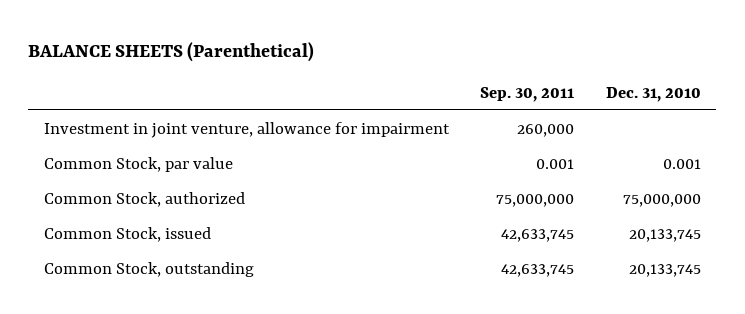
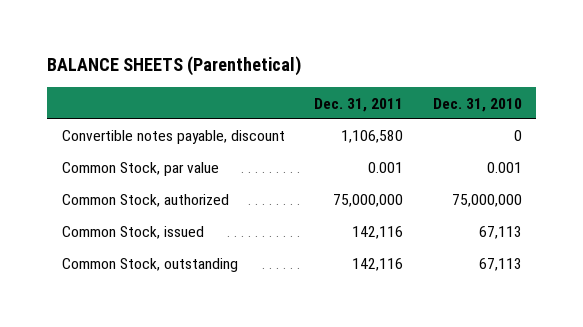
[480,86,575,102] Sep. 30, 2011 -> none
none -> [314,97,404,112] Dec. 31, 2011
[43,121,450,138] Investment in joint venture, allowance for impairment -> none
none -> [61,130,285,145] Convertible notes payable, discount
[628,228,701,242] 20,133,745 -> [478,226,522,240] 67,113
[628,263,701,277] 20,133,745 -> [478,258,522,272] 67,113

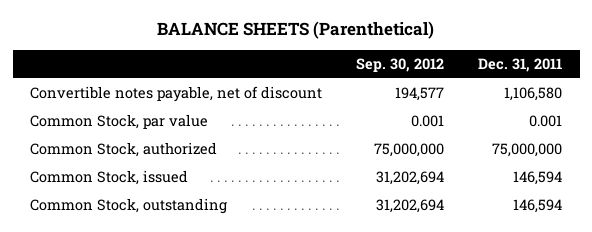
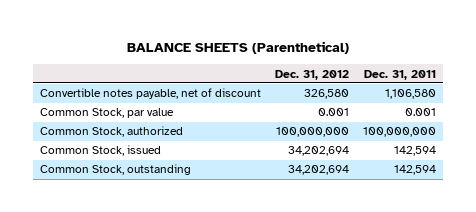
[356,58,445,73] Sep. 30, 2012 -> none
none -> [275,69,350,80] Dec. 31, 2012
[492,143,563,158] 75,000,000 -> [363,127,437,138] 100,000,000
[513,171,563,186] 146,594 -> [394,146,437,157] 142,594
[513,199,563,214] 146,594 -> [394,165,437,176] 142,594

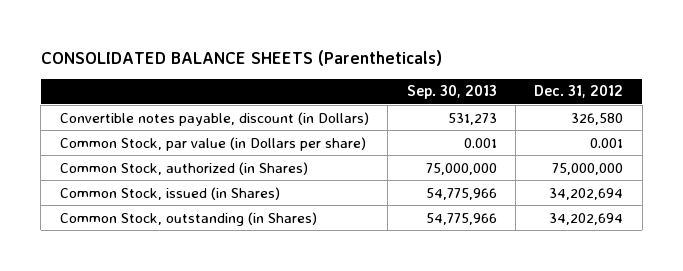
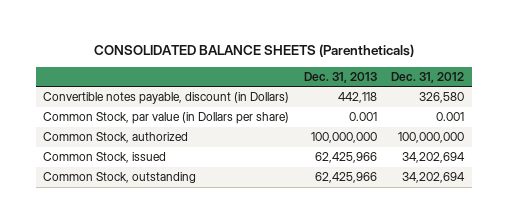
[406,85,497,100] Sep. 30, 2013 -> none
none -> [303,71,377,83] Dec. 31, 2013
[59,161,308,175] Common Stock, authorized (in Shares) -> [43,132,189,144] Common Stock, authorized
[552,162,624,175] 75,000,000 -> [398,132,465,144] 100,000,000
[59,186,280,200] Common Stock, issued (in Shares) -> [43,152,167,164] Common Stock, issued
[59,211,317,226] Common Stock, outstanding (in Shares) -> [43,172,197,184] Common Stock, outstanding

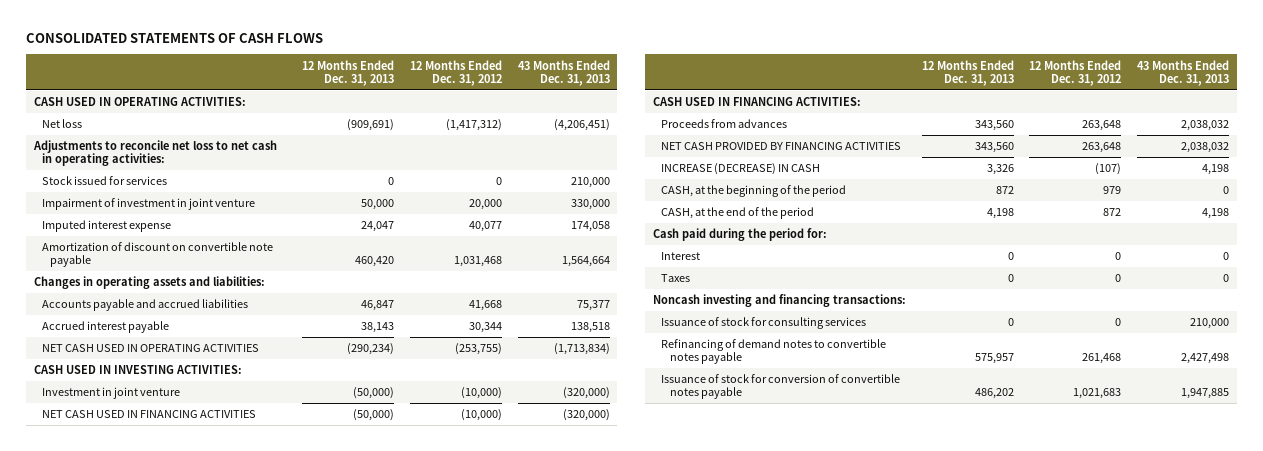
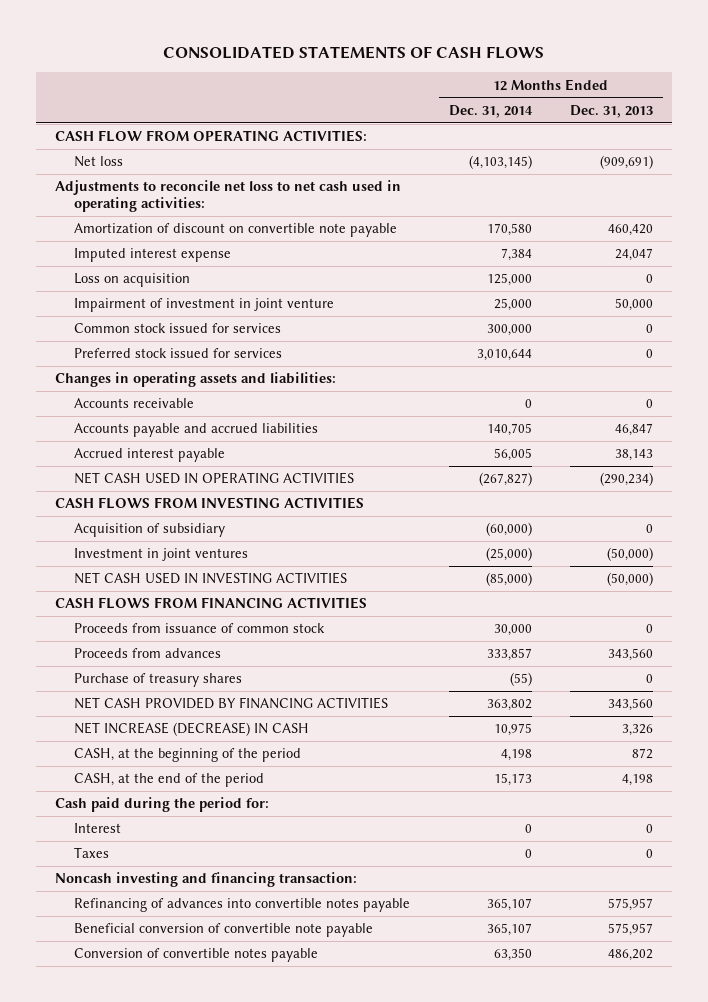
[409,59,502,86] 12 Months Ended Dec. 31, 2012 -> none
[517,59,610,86] 43 Months Ended Dec. 31, 2013 -> none
none -> [448,104,533,118] Dec. 31, 2014
[33,97,246,107] CASH USED IN OPERATING ACTIVITIES: -> none
none -> [55,130,368,143] CASH FLOW FROM OPERATING ACTIVITIES:
[42,176,168,186] Stock issued for services -> none
[32,140,277,167] Adjustments to reconcile net loss to net cash in operating activities: -> [55,180,402,212] Adjustments to reconcile net loss to net cash used in operating activities:
[42,220,172,233] Imputed interest expense -> [74,248,232,263] Imputed interest expense
none -> [74,273,191,288] Loss on acquisition
[42,198,256,211] Impairment of investment in joint venture -> [74,298,335,313] Impairment of investment in joint venture
none -> [74,323,282,334] Common stock issued for services
none -> [74,348,283,359] Preferred stock issued for services
none -> [74,398,195,409] Accounts receivable
[33,365,242,375] CASH USED IN INVESTING ACTIVITIES: -> none
[653,97,862,107] CASH USED IN FINANCING ACTIVITIES: -> none
none -> [55,497,365,510] CASH FLOWS FROM INVESTING ACTIVITIES
none -> [74,523,226,538] Acquisition of subsidiary
[42,387,181,400] Investment in joint venture -> [74,548,249,562] Investment in joint ventures
[42,410,257,419] NET CASH USED IN FINANCING ACTIVITIES -> [74,572,348,585] NET CASH USED IN INVESTING ACTIVITIES
none -> [55,597,368,610] CASH FLOWS FROM FINANCING ACTIVITIES
none -> [74,623,326,634] Proceeds from issuance of common stock
none -> [74,673,243,688] Purchase of treasury shares
[661,163,821,176] INCREASE (DECREASE) IN CASH -> [74,722,310,737] NET INCREASE (DECREASE) IN CASH
[661,317,867,330] Issuance of stock for consulting services -> none
[653,294,907,308] Noncash investing and financing transactions: -> [55,872,358,888] Noncash investing and financing transaction:
[661,339,887,365] Refinancing of demand notes to convertible notes payable -> [74,898,411,913] Refinancing of advances into convertible notes payable
none -> [74,923,374,938] Beneficial conversion of convertible note payable
[661,374,901,400] Issuance of stock for conversion of convertible notes payable -> [74,948,319,963] Conversion of convertible notes payable

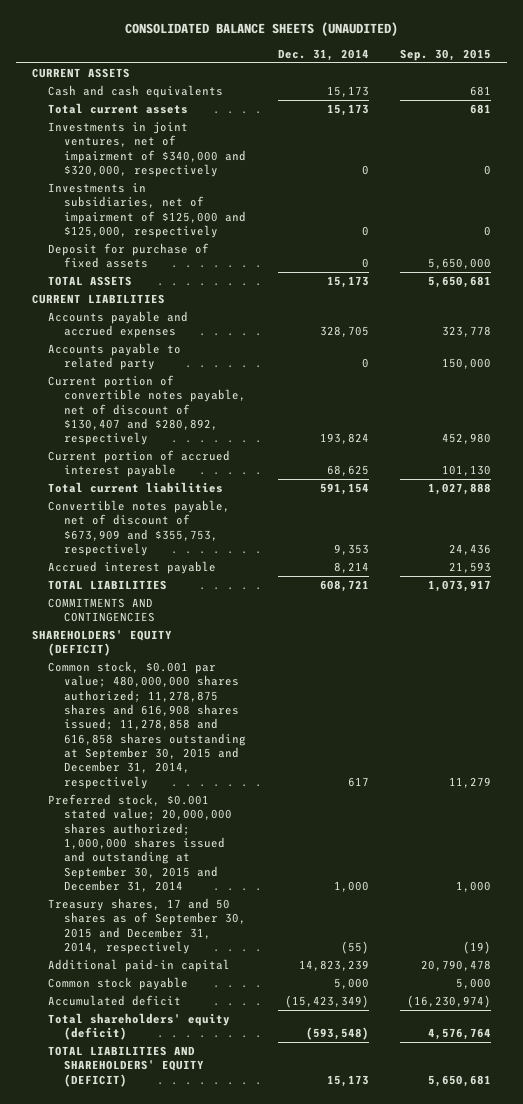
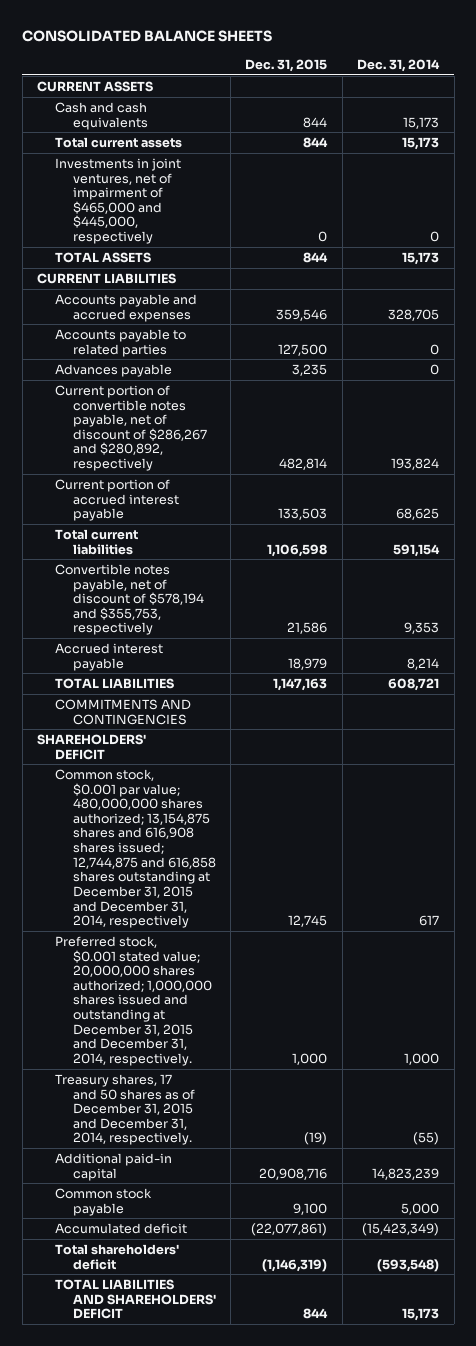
[124,22,398,37] CONSOLIDATED BALANCE SHEETS (UNAUDITED) -> [22,30,273,43] CONSOLIDATED BALANCE SHEETS
[400,48,492,61] Sep. 30, 2015 -> none
none -> [245,58,328,72] Dec. 31, 2015
[47,182,246,238] Investments in subsidiaries, net of impairment of $125,000 and $125,000, respectively -> none
[47,242,209,269] Deposit for purchase of fixed assets -> none
[47,121,246,177] Investments in joint ventures, net of impairment of $340,000 and $320,000, respectively -> [54,157,181,245] Investments in joint ventures, net of impairment of $465,000 and $445,000, respectively
[47,342,181,371] Accounts payable to related party -> [54,328,186,357] Accounts payable to related parties
none -> [54,363,172,377] Advances payable
[47,374,246,446] Current portion of convertible notes payable, net of discount of $130,407 and $280,892, respectively -> [54,384,207,472] Current portion of convertible notes payable, net of discount of $286,267 and $280,892, respectively
[47,499,230,556] Convertible notes payable, net of discount of $673,909 and $355,753, respectively -> [54,563,204,636] Convertible notes payable, net of discount of $578,194 and $355,753, respectively
[31,629,172,657] SHAREHOLDERS' EQUITY (DEFICIT) -> [37,733,147,760] SHAREHOLDERS' DEFICIT
[47,660,246,789] Common stock, $0.001 par value; 480,000,000 shares authorized; 11,278,875 shares and 616,908 shares issued; 11,278,858 and 616,858 shares outstanding at September 30, 2015 and December 31, 2014, respectively -> [54,768,216,929] Common stock, $0.001 par value; 480,000,000 shares authorized; 13,154,875 shares and 616,908 shares issued; 12,744,875 and 616,858 shares outstanding at December 31, 2015 and December 31, 2014, respectively
[47,793,232,893] Preferred stock, $0.001 stated value; 20,000,000 shares authorized; 1,000,000 shares issued and outstanding at September 30, 2015 and December 31, 2014 -> [54,935,212,1066] Preferred stock, $0.001 stated value; 20,000,000 shares authorized; 1,000,000 shares issued and outstanding at December 31, 2015 and December 31, 2014, respectively.
[47,897,246,954] Treasury shares, 17 and 50 shares as of September 30, 2015 and December 31, 2014, respectively -> [54,1073,195,1146] Treasury shares, 17 and 50 shares as of December 31, 2015 and December 31, 2014, respectively.
[47,1012,230,1041] Total shareholders' equity (deficit) -> [54,1243,179,1270] Total shareholders' deficit
[47,1045,204,1087] TOTAL LIABILITIES AND SHAREHOLDERS' EQUITY (DEFICIT) -> [54,1278,216,1320] TOTAL LIABILITIES AND SHAREHOLDERS' DEFICIT

